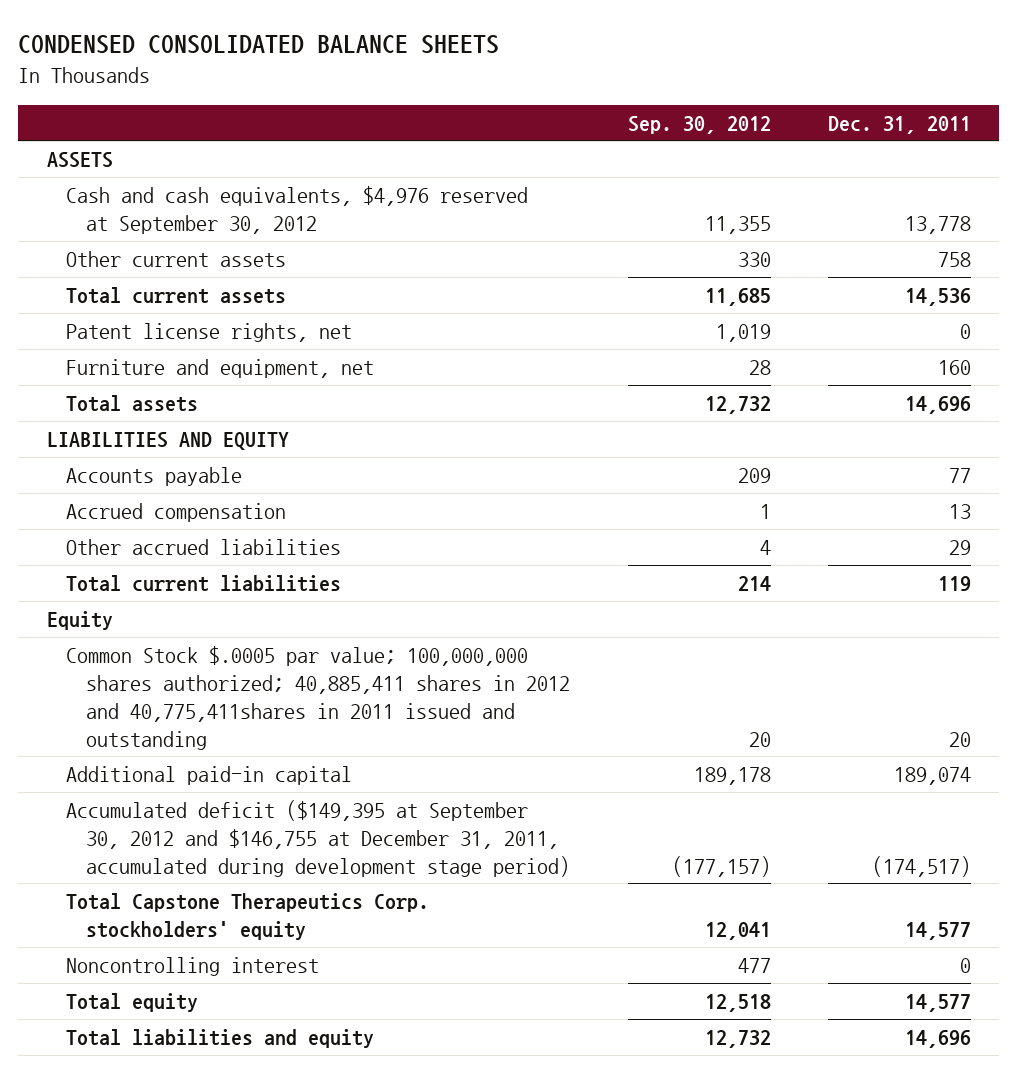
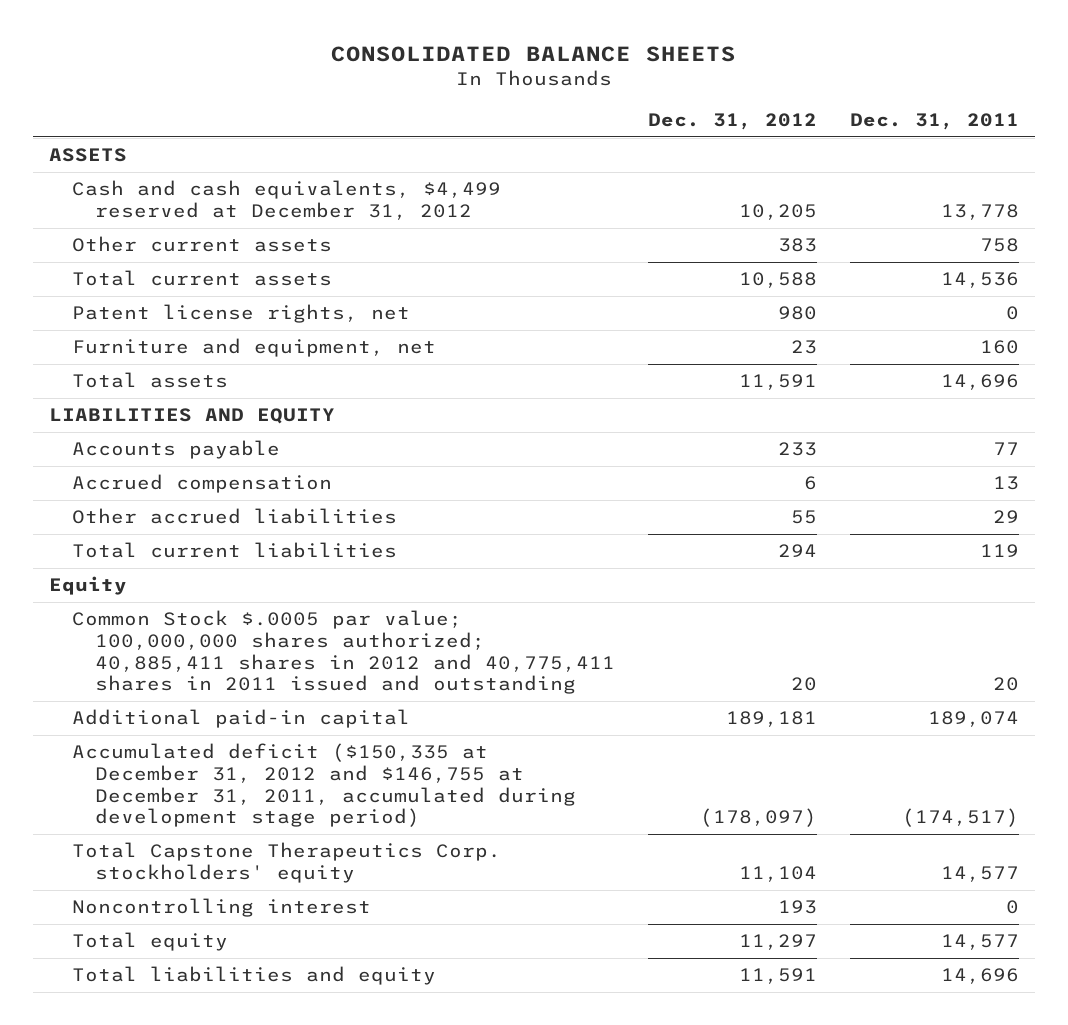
[17,35,499,55] CONDENSED CONSOLIDATED BALANCE SHEETS -> [331,45,737,62] CONSOLIDATED BALANCE SHEETS
[627,115,771,134] Sep. 30, 2012 -> none
none -> [648,112,818,130] Dec. 31, 2012
[66,185,529,234] Cash and cash equivalents, $4,976 reserved at September 30, 2012 -> [72,180,502,220] Cash and cash equivalents, $4,499 reserved at December 31, 2012
[66,645,571,750] Common Stock $.0005 par value; 100,000,000 shares authorized; 40,885,411 shares in 2012 and 40,775,411shares in 2011 issued and outstanding -> [72,610,616,695] Common Stock $.0005 par value; 100,000,000 shares authorized; 40,885,411 shares in 2012 and 40,775,411 shares in 2011 issued and outstanding
[66,799,571,877] Accumulated deficit ($149,395 at September 30, 2012 and $146,755 at December 31, 2011, accumulated during development stage period) -> [72,743,577,828] Accumulated deficit ($150,335 at December 31, 2012 and $146,755 at December 31, 2011, accumulated during development stage period)

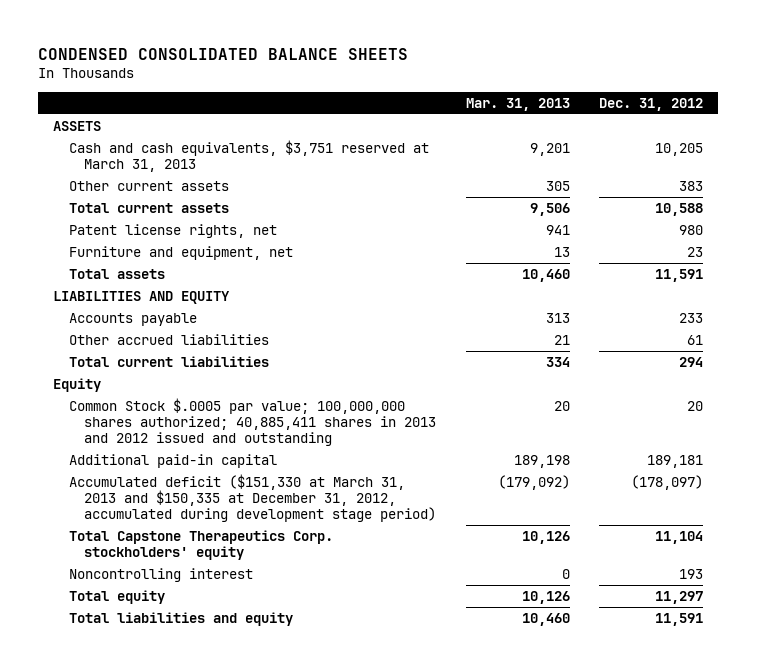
[331,45,737,62] CONSOLIDATED BALANCE SHEETS -> [38,47,409,60] CONDENSED CONSOLIDATED BALANCE SHEETS
[849,112,1019,130] Dec. 31, 2011 -> none
none -> [465,98,570,112] Mar. 31, 2013
[72,180,502,220] Cash and cash equivalents, $4,499 reserved at December 31, 2012 -> [68,139,429,173] Cash and cash equivalents, $3,751 reserved at March 31, 2013
[72,474,333,494] Accrued compensation -> none
[791,510,818,525] 55 -> [687,334,704,345] 61
[72,610,616,695] Common Stock $.0005 par value; 100,000,000 shares authorized; 40,885,411 shares in 2012 and 40,775,411 shares in 2011 issued and outstanding -> [68,397,437,447] Common Stock $.0005 par value; 100,000,000 shares authorized; 40,885,411 shares in 2013 and 2012 issued and outstanding
[72,743,577,828] Accumulated deficit ($150,335 at December 31, 2012 and $146,755 at December 31, 2011, accumulated during development stage period) -> [68,473,437,523] Accumulated deficit ($151,330 at March 31, 2013 and $150,335 at December 31, 2012, accumulated during development stage period)

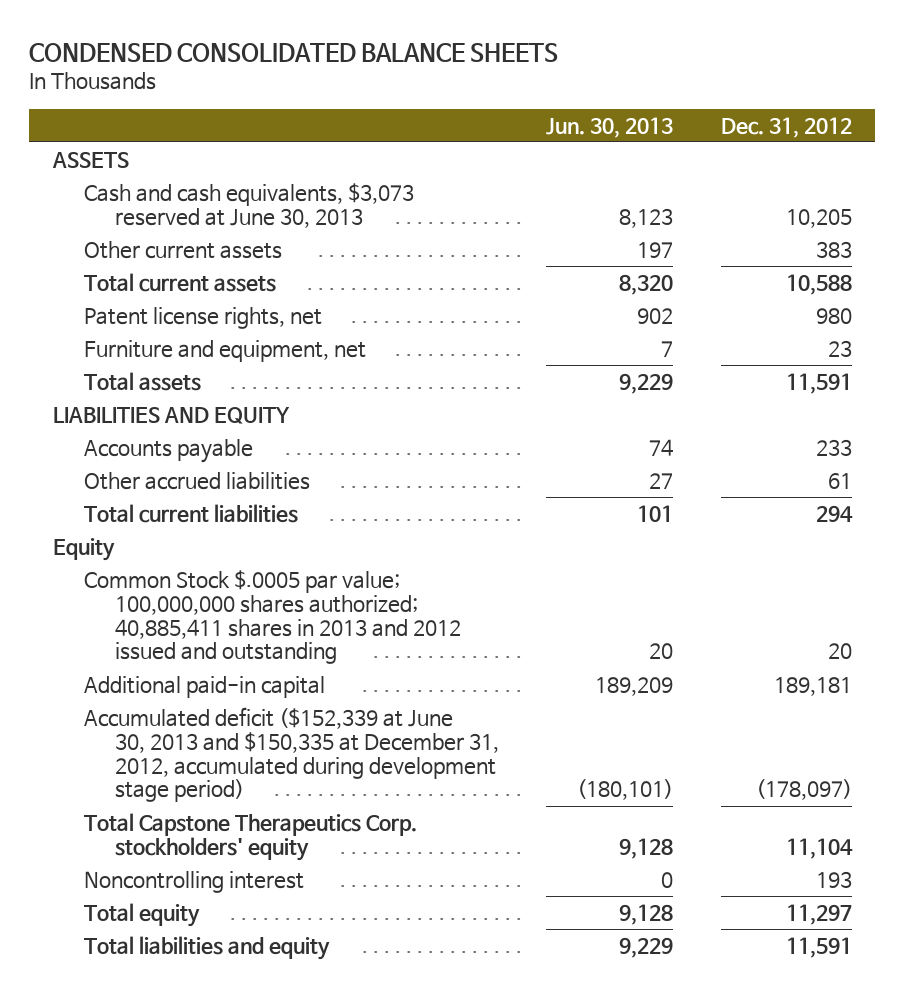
[465,98,570,112] Mar. 31, 2013 -> none
none -> [546,116,674,138] Jun. 30, 2013
[68,139,429,173] Cash and cash equivalents, $3,751 reserved at March 31, 2013 -> [83,182,414,228] Cash and cash equivalents, $3,073 reserved at June 30, 2013
[68,473,437,523] Accumulated deficit ($151,330 at March 31, 2013 and $150,335 at December 31, 2012, accumulated during development stage period) -> [83,706,499,803] Accumulated deficit ($152,339 at June 30, 2013 and $150,335 at December 31, 2012, accumulated during development stage period)

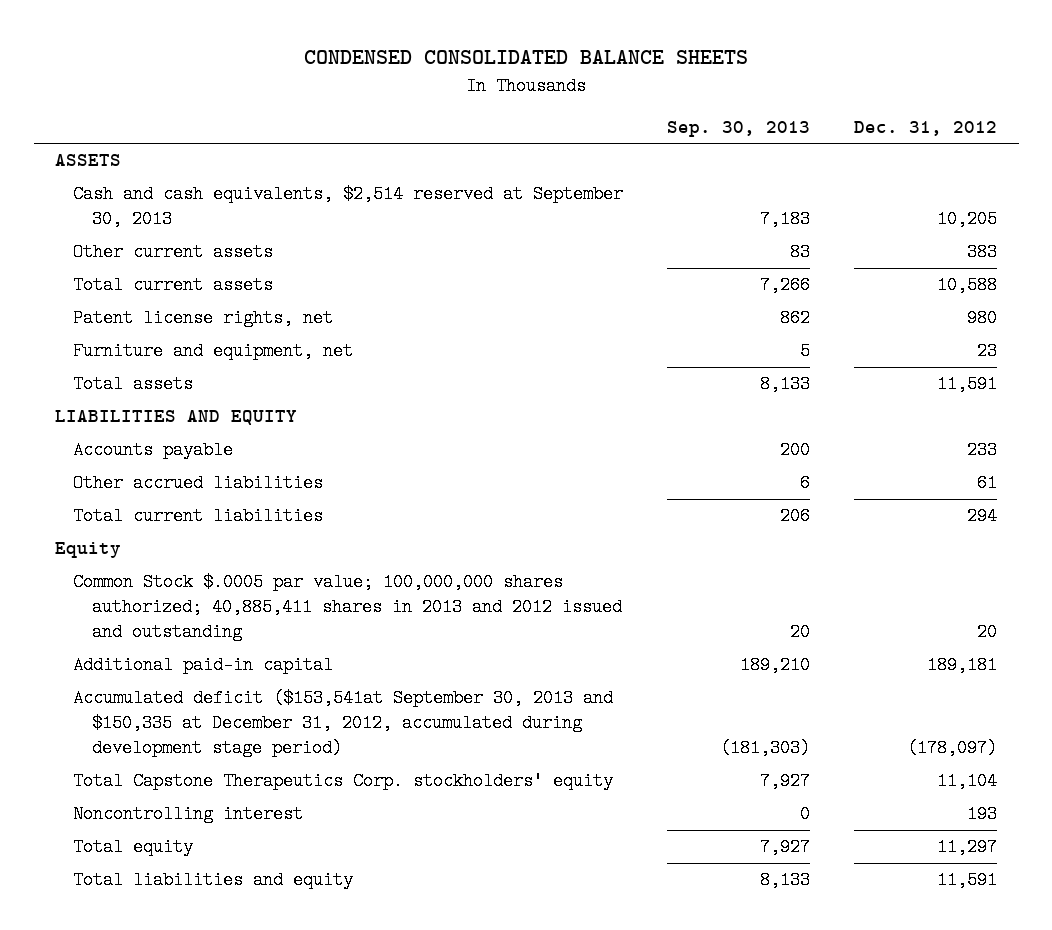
[546,116,674,138] Jun. 30, 2013 -> none
none -> [667,121,811,138] Sep. 30, 2013
[83,182,414,228] Cash and cash equivalents, $3,073 reserved at June 30, 2013 -> [73,185,624,229] Cash and cash equivalents, $2,514 reserved at September 30, 2013
[83,706,499,803] Accumulated deficit ($152,339 at June 30, 2013 and $150,335 at December 31, 2012, accumulated during development stage period) -> [73,689,614,758] Accumulated deficit ($153,541at September 30, 2013 and $150,335 at December 31, 2012, accumulated during development stage period)

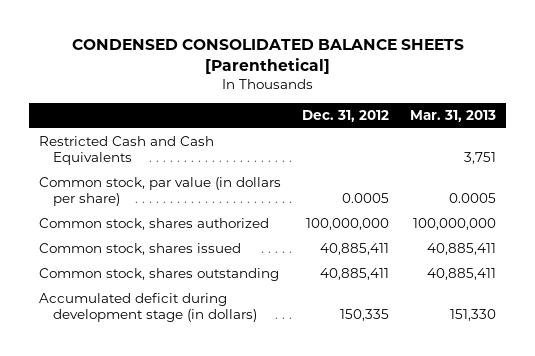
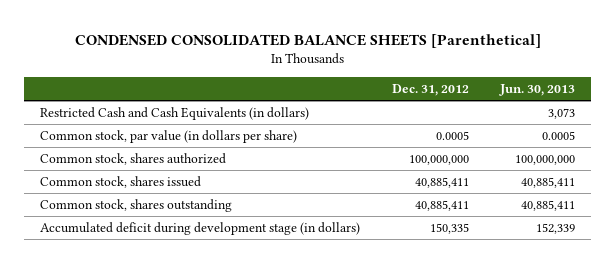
[409,109,496,122] Mar. 31, 2013 -> none
none -> [499,83,576,96] Jun. 30, 2013
[39,136,215,166] Restricted Cash and Cash Equivalents -> [40,107,310,121] Restricted Cash and Cash Equivalents (in dollars)

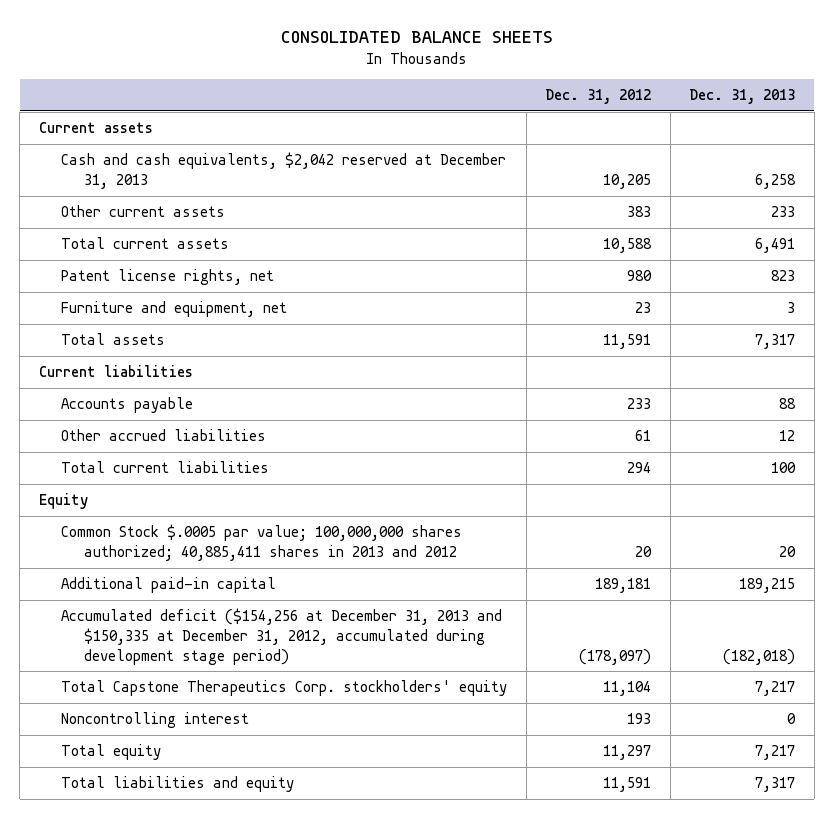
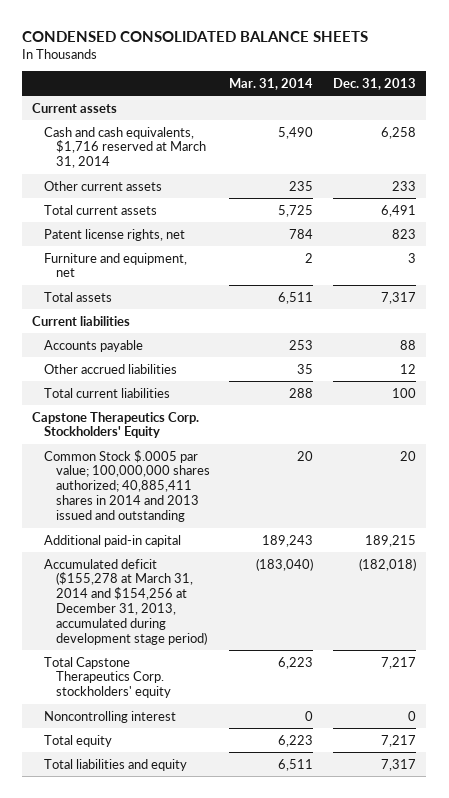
[280,31,553,44] CONSOLIDATED BALANCE SHEETS -> [22,30,369,42] CONDENSED CONSOLIDATED BALANCE SHEETS
[545,89,652,105] Dec. 31, 2012 -> none
none -> [229,77,314,90] Mar. 31, 2014
[61,152,507,189] Cash and cash equivalents, $2,042 reserved at December 31, 2013 -> [43,126,206,169] Cash and cash equivalents, $1,716 reserved at March 31, 2014
[38,493,88,510] Equity -> none
none -> [32,411,200,439] Capstone Therapeutics Corp. Stockholders' Equity
[61,524,463,561] Common Stock $.0005 par value; 100,000,000 shares authorized; 40,885,411 shares in 2013 and 2012 -> [43,449,210,522] Common Stock $.0005 par value; 100,000,000 shares authorized; 40,885,411 shares in 2014 and 2013 issued and outstanding
[61,608,503,665] Accumulated deficit ($154,256 at December 31, 2013 and $150,335 at December 31, 2012, accumulated during development stage period) -> [43,558,207,645] Accumulated deficit ($155,278 at March 31, 2014 and $154,256 at December 31, 2013, accumulated during development stage period)

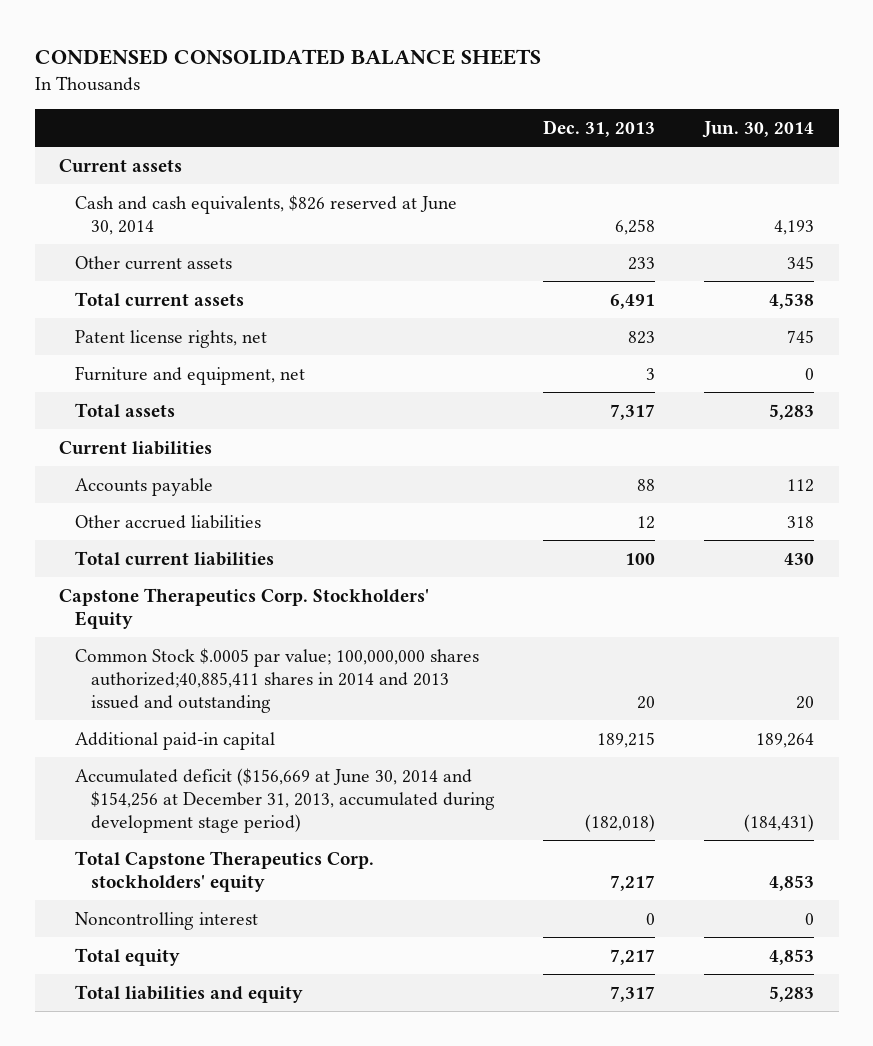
[229,77,314,90] Mar. 31, 2014 -> none
none -> [702,121,815,139] Jun. 30, 2014
[43,126,206,169] Cash and cash equivalents, $1,716 reserved at March 31, 2014 -> [74,194,457,235] Cash and cash equivalents, $826 reserved at June 30, 2014
[43,449,210,522] Common Stock $.0005 par value; 100,000,000 shares authorized; 40,885,411 shares in 2014 and 2013 issued and outstanding -> [74,647,479,714] Common Stock $.0005 par value; 100,000,000 shares authorized;40,885,411 shares in 2014 and 2013 issued and outstanding
[43,558,207,645] Accumulated deficit ($155,278 at March 31, 2014 and $154,256 at December 31, 2013, accumulated during development stage period) -> [74,767,495,834] Accumulated deficit ($156,669 at June 30, 2014 and $154,256 at December 31, 2013, accumulated during development stage period)

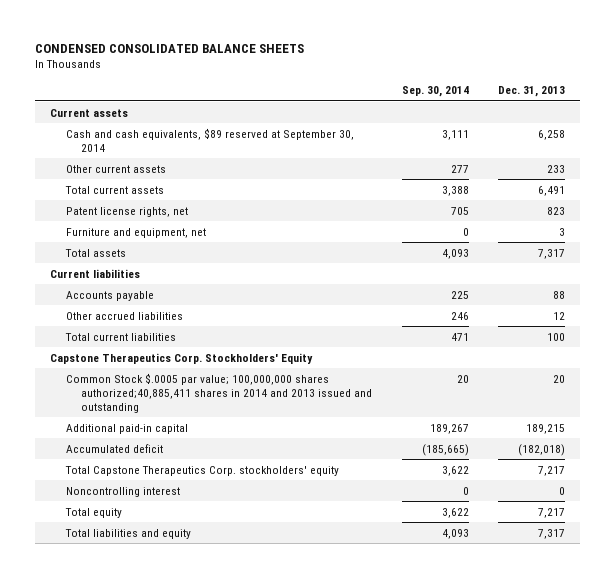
[702,121,815,139] Jun. 30, 2014 -> none
none -> [401,86,469,98] Sep. 30, 2014
[74,194,457,235] Cash and cash equivalents, $826 reserved at June 30, 2014 -> [65,127,354,152] Cash and cash equivalents, $89 reserved at September 30, 2014
[74,767,495,834] Accumulated deficit ($156,669 at June 30, 2014 and $154,256 at December 31, 2013, accumulated during development stage period) -> [65,443,163,453] Accumulated deficit

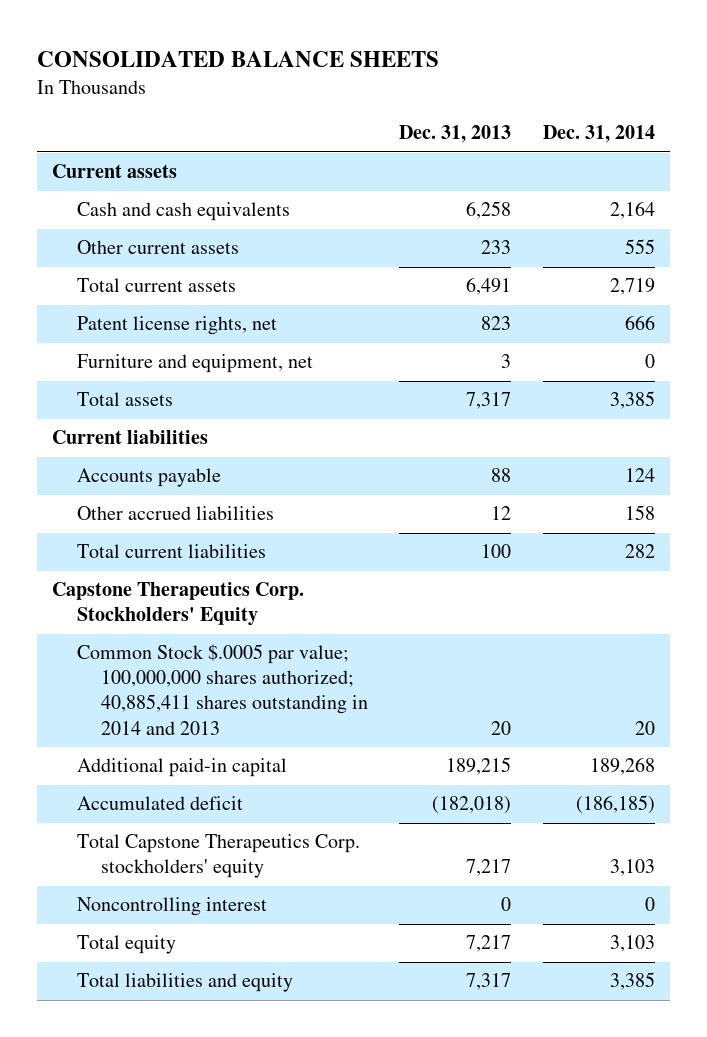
[35,44,305,54] CONDENSED CONSOLIDATED BALANCE SHEETS -> [36,51,439,68] CONSOLIDATED BALANCE SHEETS
[401,86,469,98] Sep. 30, 2014 -> none
none -> [542,125,655,144] Dec. 31, 2014
[65,127,354,152] Cash and cash equivalents, $89 reserved at September 30, 2014 -> [76,202,290,222] Cash and cash equivalents
[65,372,373,413] Common Stock $.0005 par value; 100,000,000 shares authorized;40,885,411 shares in 2014 and 2013 issued and outstanding -> [76,644,368,735] Common Stock $.0005 par value; 100,000,000 shares authorized; 40,885,411 shares outstanding in 2014 and 2013

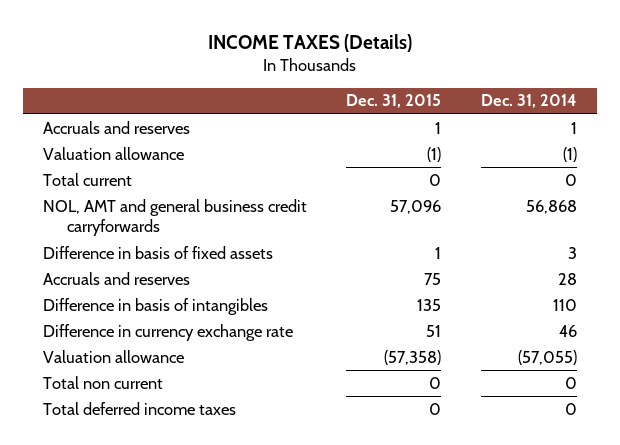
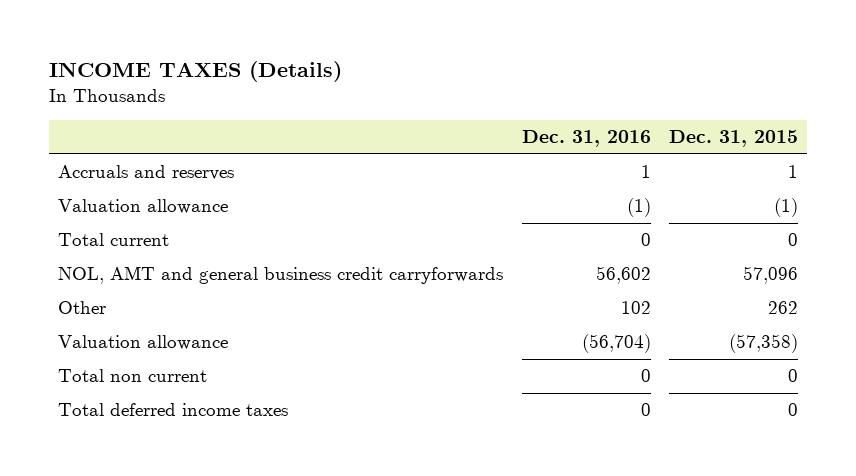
[480,94,577,109] Dec. 31, 2014 -> none
none -> [521,130,651,148] Dec. 31, 2016
[42,245,273,259] Difference in basis of fixed assets -> none
[42,271,190,285] Accruals and reserves -> none
[42,297,268,315] Difference in basis of intangibles -> none
[42,323,293,341] Difference in currency exchange rate -> none
none -> [58,301,107,315] Other

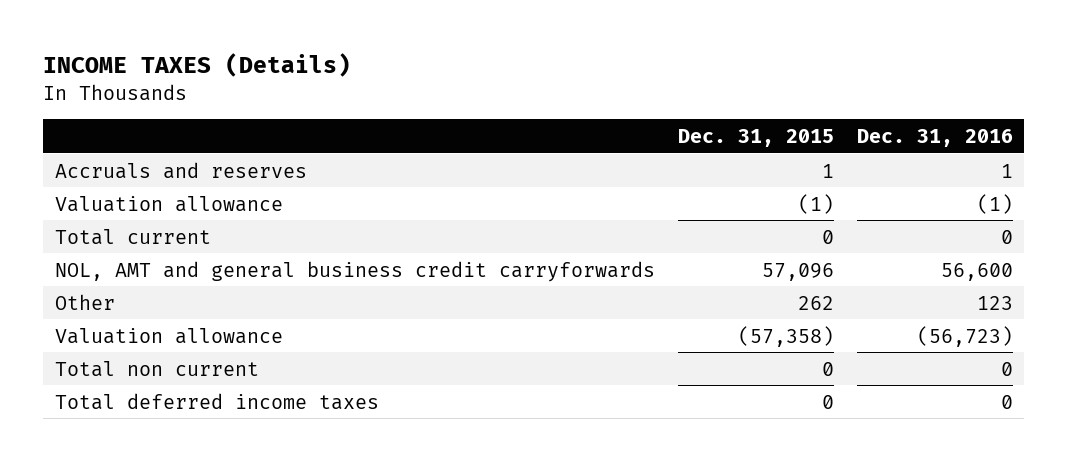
[595,266,651,285] 56,602 -> [940,262,1013,281] 56,600
[620,301,651,315] 102 -> [976,295,1013,310] 123
[581,334,651,354] (56,704) -> [916,325,1013,347] (56,723)

